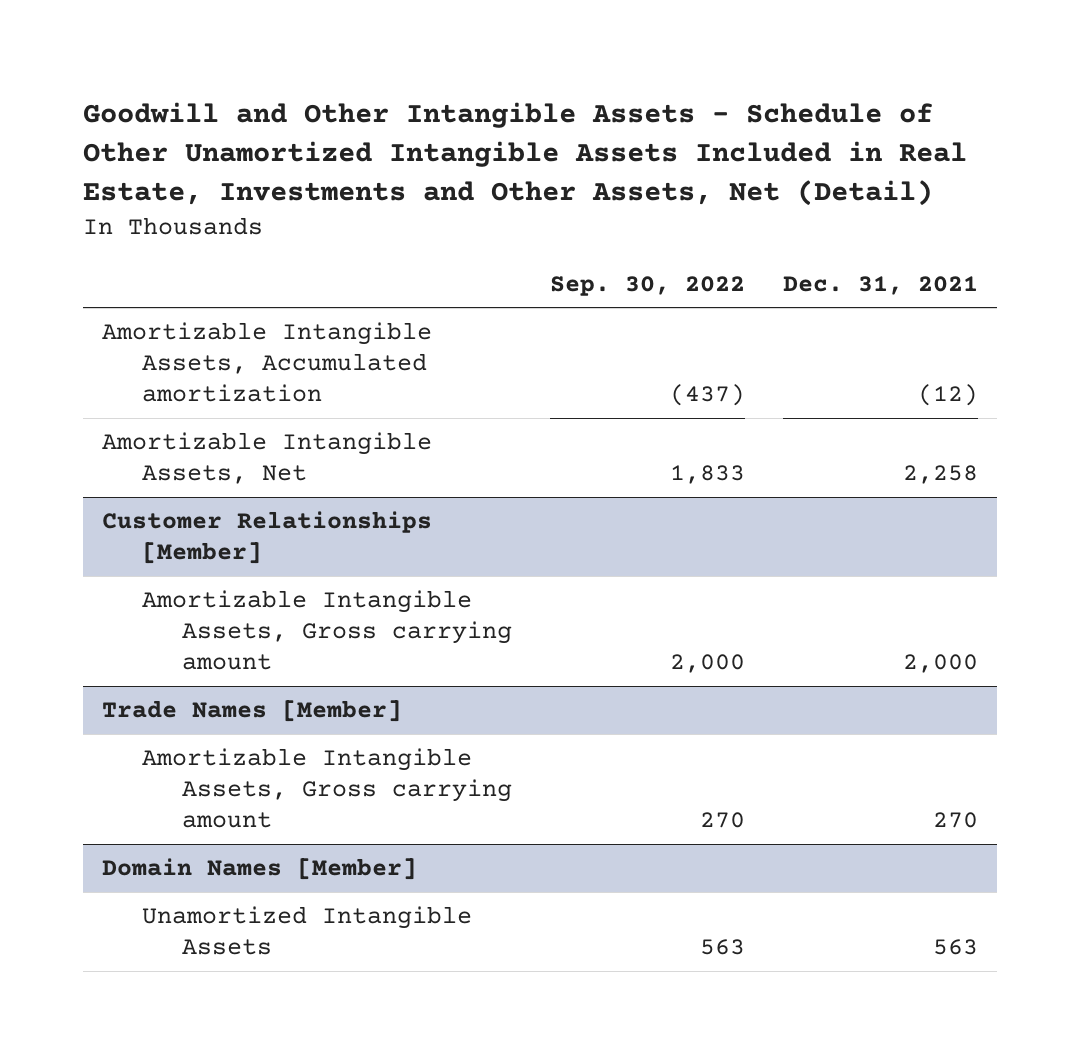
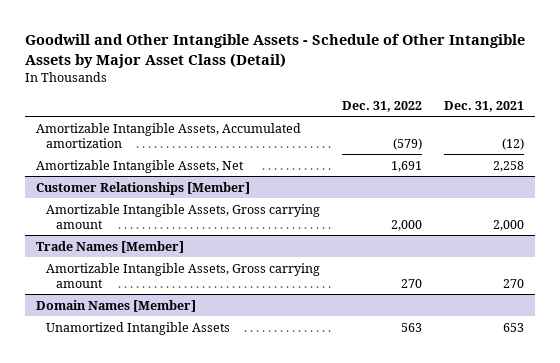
[82,102,967,207] Goodwill and Other Intangible Assets - Schedule of Other Unamortized Intangible Assets Included in Real Estate, Investments and Other Assets, Net (Detail) -> [25,33,526,68] Goodwill and Other Intangible Assets - Schedule of Other Intangible Assets by Major Asset Class (Detail)
[550,275,746,296] Sep. 30, 2022 -> none
none -> [342,101,423,113] Dec. 31, 2022
[933,939,979,956] 563 -> [503,322,525,332] 653

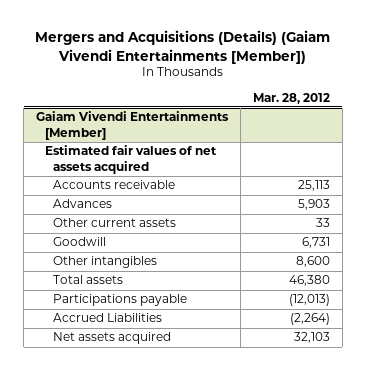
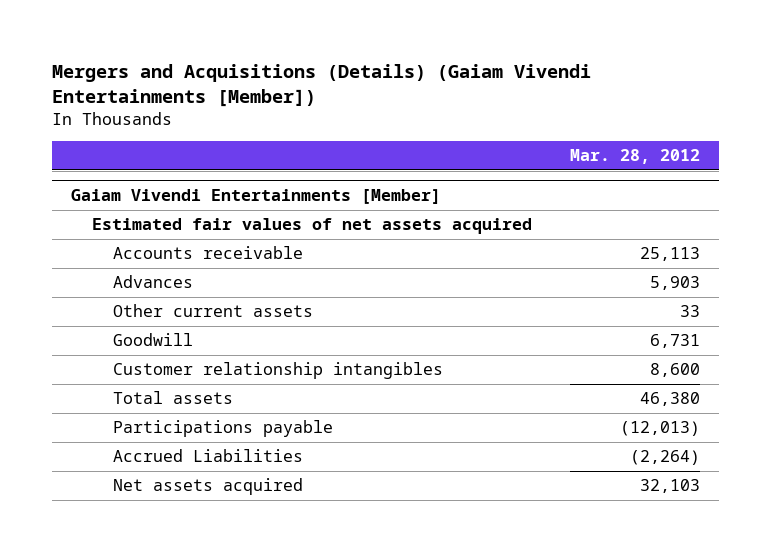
[53,256,158,269] Other intangibles -> [113,362,444,380] Customer relationship intangibles

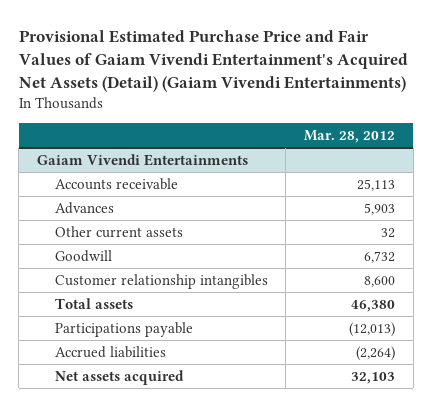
[52,63,592,107] Mergers and Acquisitions (Details) (Gaiam Vivendi Entertainments [Member]) -> [18,30,408,93] Provisional Estimated Purchase Price and Fair Values of Gaiam Vivendi Entertainment's Acquired Net Assets (Detail) (Gaiam Vivendi Entertainments)
[92,218,533,235] Estimated fair values of net assets acquired -> none
[71,189,442,205] Gaiam Vivendi Entertainments [Member] -> [37,153,249,166] Gaiam Vivendi Entertainments
[680,305,701,318] 33 -> [380,227,395,238] 32
[650,334,701,349] 6,731 -> [363,250,395,263] 6,732
[113,449,304,463] Accrued Liabilities -> [54,345,166,358] Accrued liabilities

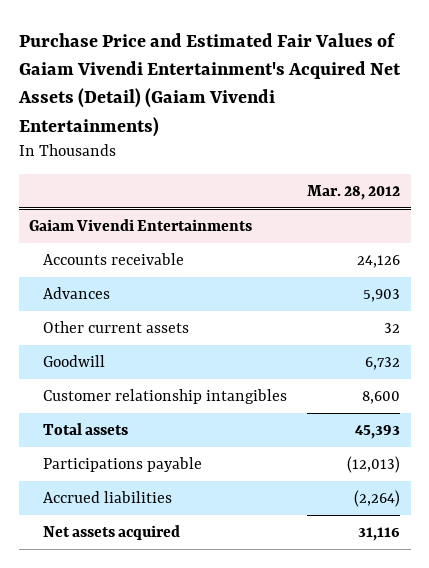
[18,30,408,93] Provisional Estimated Purchase Price and Fair Values of Gaiam Vivendi Entertainment's Acquired Net Assets (Detail) (Gaiam Vivendi Entertainments) -> [17,33,401,137] Purchase Price and Estimated Fair Values of Gaiam Vivendi Entertainment's Acquired Net Assets (Detail) (Gaiam Vivendi Entertainments)
[356,178,395,191] 25,113 -> [357,254,401,268] 24,126
[350,299,395,312] 46,380 -> [355,424,401,439] 45,393
[350,371,395,384] 32,103 -> [358,526,401,541] 31,116

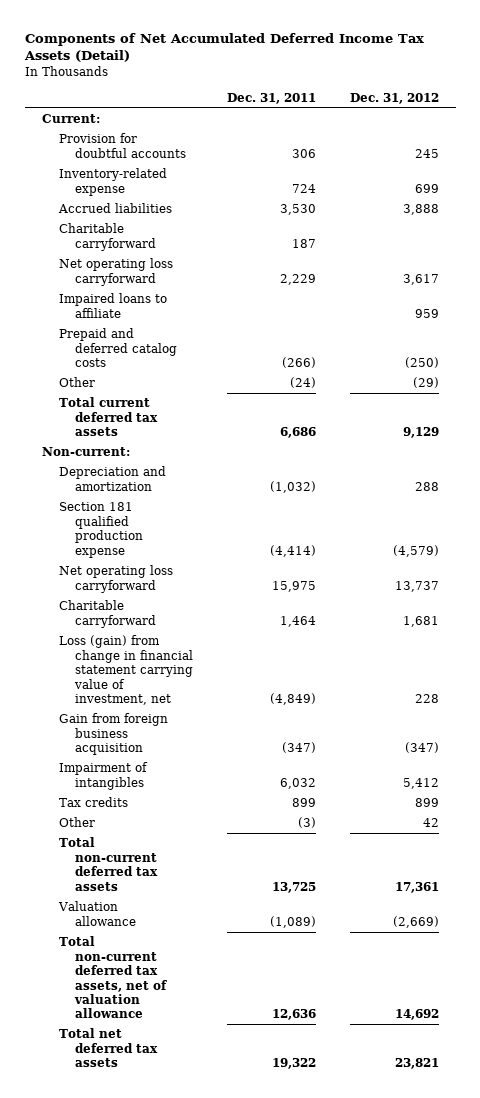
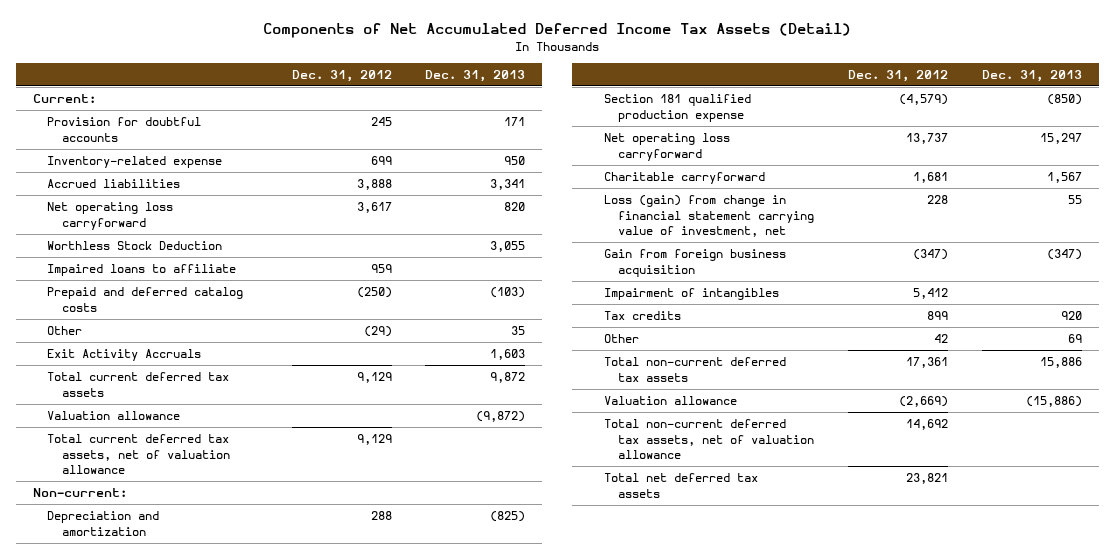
[226,92,316,104] Dec. 31, 2011 -> none
none -> [425,69,526,82] Dec. 31, 2013
[58,223,157,251] Charitable carryforward -> none
none -> [47,241,223,251] Worthless Stock Deduction
none -> [47,349,202,362] Exit Activity Accruals
none -> [47,411,181,421] Valuation allowance
none -> [47,434,230,475] Total current deferred tax assets, net of valuation allowance

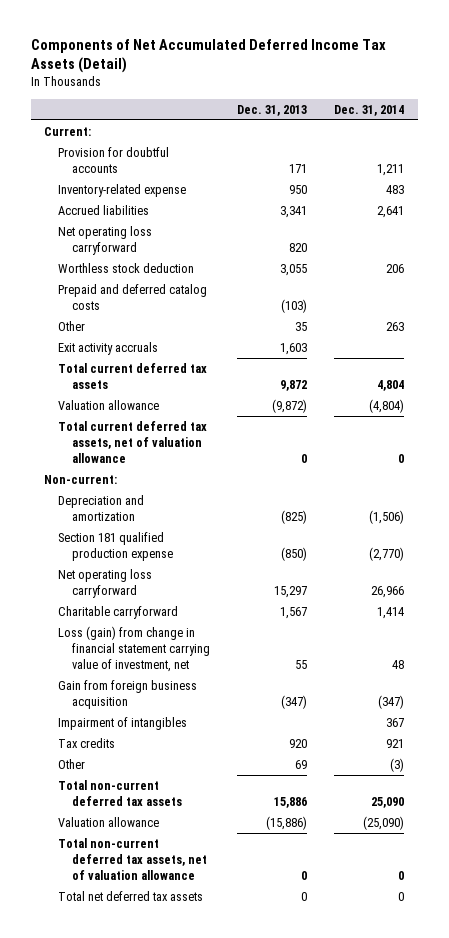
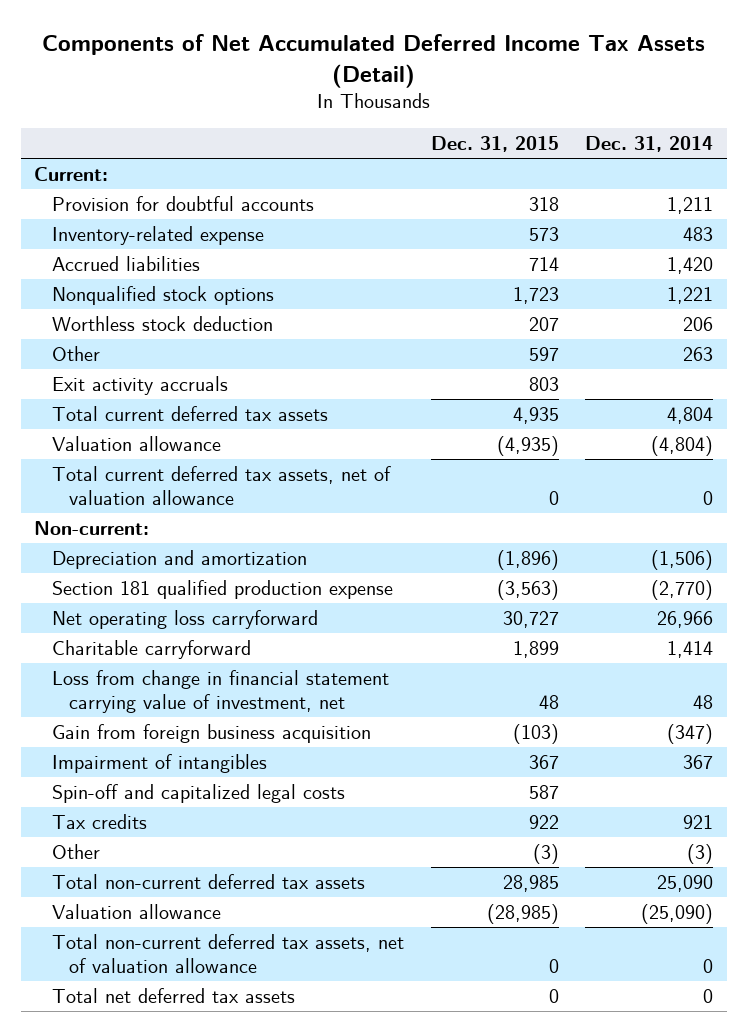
[236,104,307,116] Dec. 31, 2013 -> none
none -> [430,135,559,152] Dec. 31, 2015
[58,225,153,256] Net operating loss carryforward -> none
[377,205,405,218] 2,641 -> [667,256,714,274] 1,420
none -> [51,285,274,305] Nonqualified stock options
[58,283,208,311] Prepaid and deferred catalog costs -> none
[58,625,210,673] Loss (gain) from change in financial statement carrying value of investment, net -> [51,669,389,714] Loss from change in financial statement carrying value of investment, net
none -> [51,783,345,803] Spin-off and capitalized legal costs

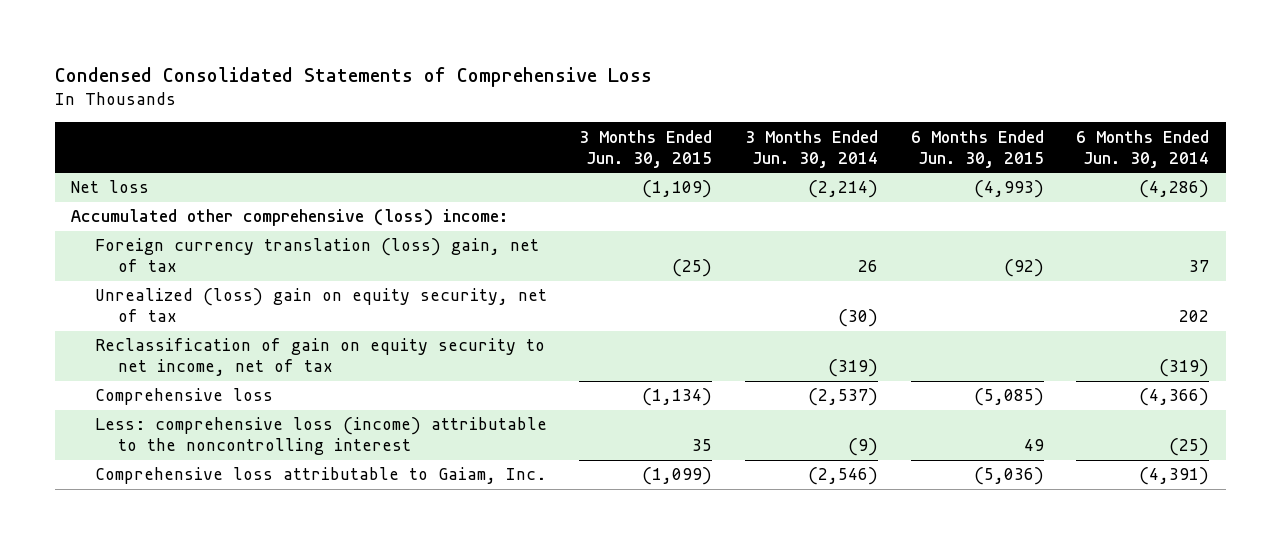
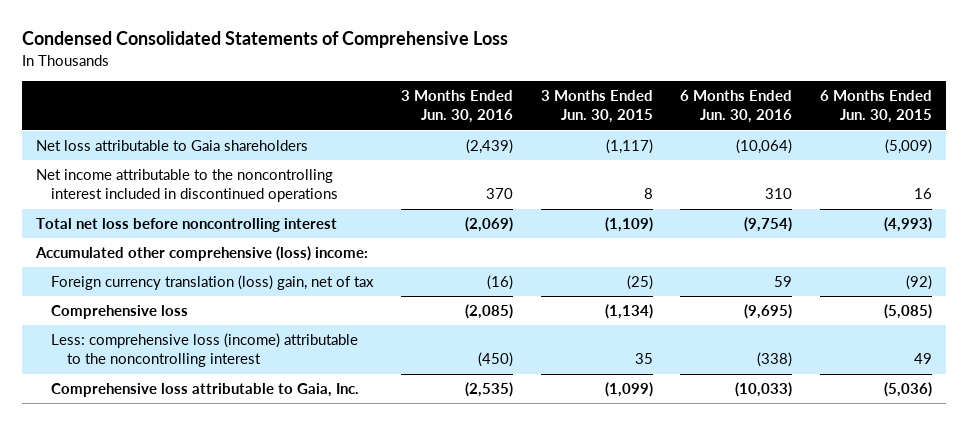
[745,129,879,168] 3 Months Ended Jun. 30, 2014 -> none
[1076,129,1210,168] 6 Months Ended Jun. 30, 2014 -> none
none -> [401,90,514,124] 3 Months Ended Jun. 30, 2016
none -> [680,90,793,124] 6 Months Ended Jun. 30, 2016
[71,180,150,194] Net loss -> [35,140,308,152] Net loss attributable to Gaia shareholders
[642,180,713,199] (1,109) -> [605,139,653,155] (1,117)
[973,180,1044,199] (4,993) -> [885,139,933,155] (5,009)
none -> [35,169,339,203] Net income attributable to the noncontrolling interest included in discontinued operations
none -> [35,218,337,233] Total net loss before noncontrolling interest
[94,288,547,323] Unrealized (loss) gain on equity security, net of tax -> none
[94,338,545,377] Reclassification of gain on equity security to net income, net of tax -> none
[94,467,546,485] Comprehensive loss attributable to Gaiam, Inc. -> [51,383,360,398] Comprehensive loss attributable to Gaia, Inc.

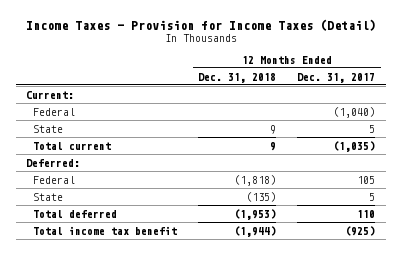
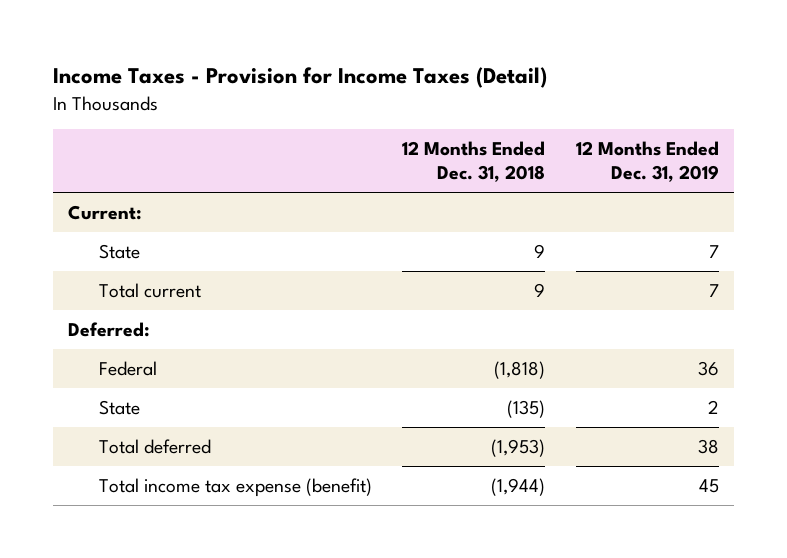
[297,72,376,83] Dec. 31, 2017 -> none
none -> [575,141,719,183] 12 Months Ended Dec. 31, 2019
[33,107,76,116] Federal -> none
[33,225,178,235] Total income tax benefit -> [98,478,372,498] Total income tax expense (benefit)

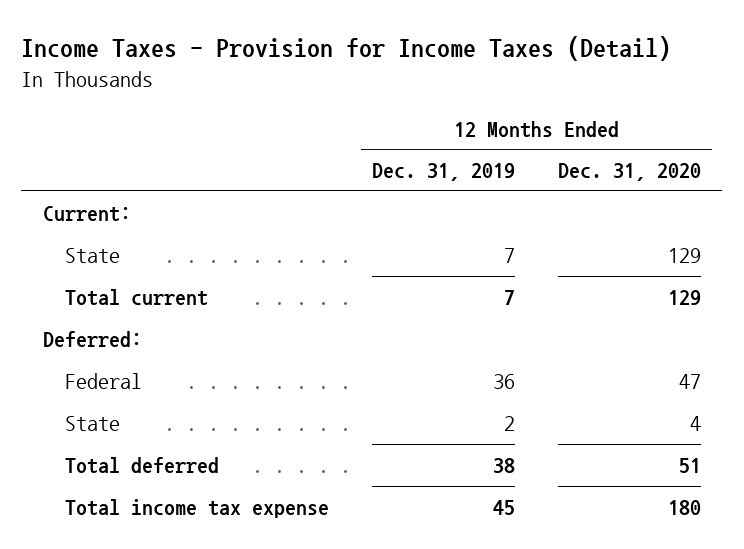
[402,141,546,183] 12 Months Ended Dec. 31, 2018 -> none
none -> [558,163,702,182] Dec. 31, 2020
[98,478,372,498] Total income tax expense (benefit) -> [65,498,330,518] Total income tax expense

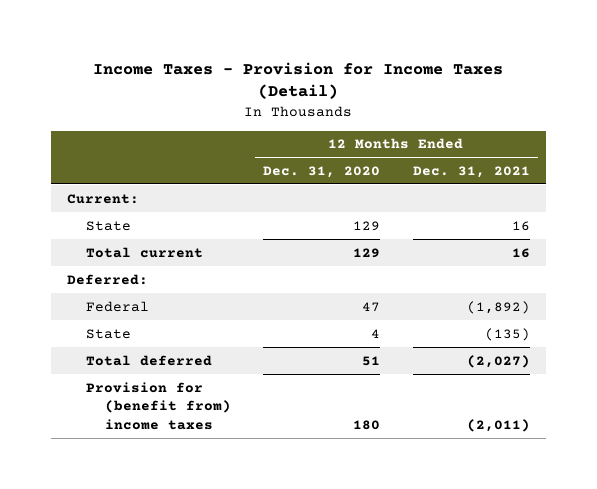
[372,163,516,182] Dec. 31, 2019 -> none
none -> [412,165,530,178] Dec. 31, 2021
[65,498,330,518] Total income tax expense -> [85,381,231,430] Provision for (benefit from) income taxes

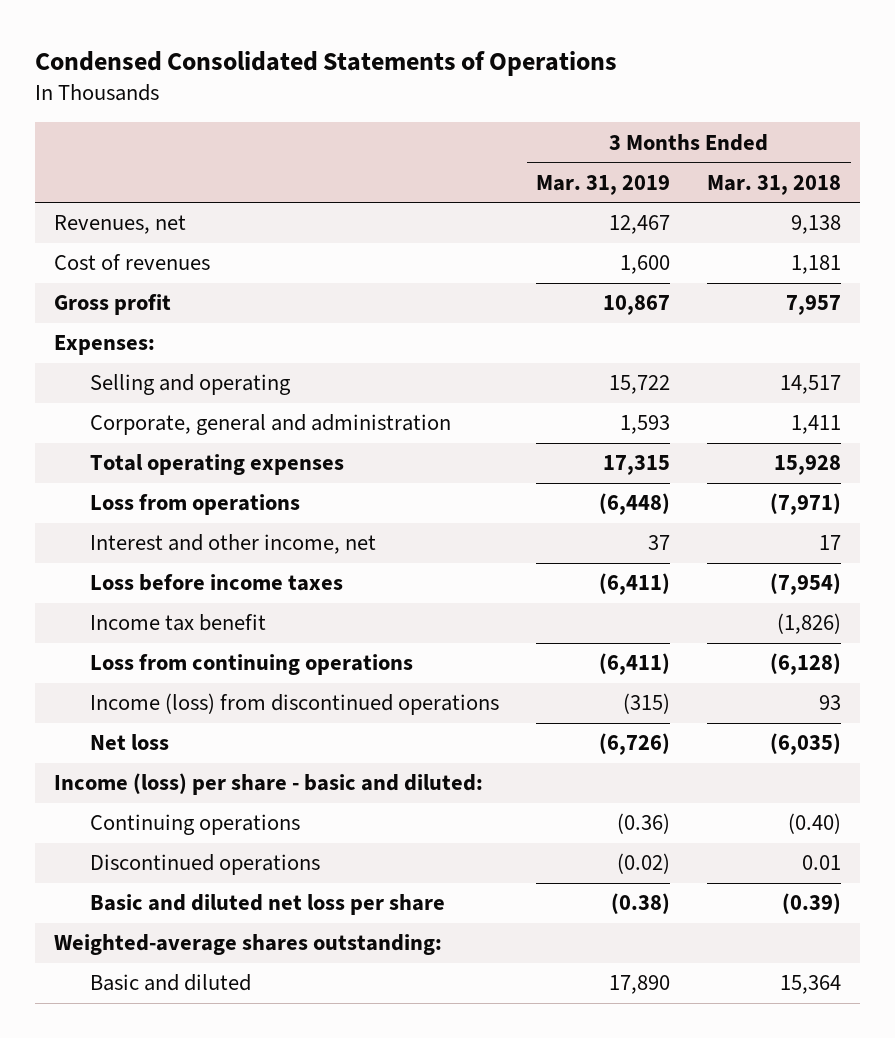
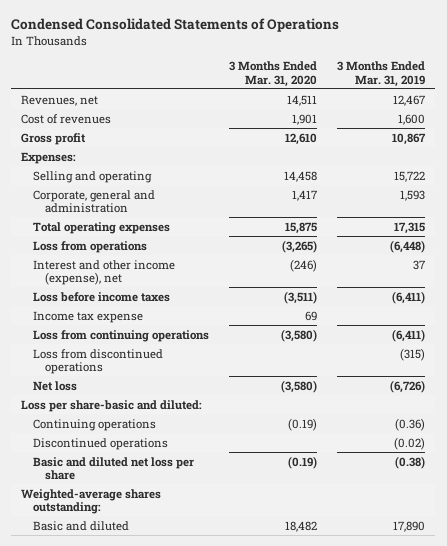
[707,174,842,195] Mar. 31, 2018 -> none
none -> [229,61,318,87] 3 Months Ended Mar. 31, 2020
[89,534,376,555] Interest and other income, net -> [33,259,176,286] Interest and other income (expense), net
[89,614,266,632] Income tax benefit -> [33,310,144,323] Income tax expense
[89,693,499,716] Income (loss) from discontinued operations -> [33,348,164,375] Loss from discontinued operations
[53,773,483,796] Income (loss) per share - basic and diluted: -> [21,399,203,412] Loss per share-basic and diluted:

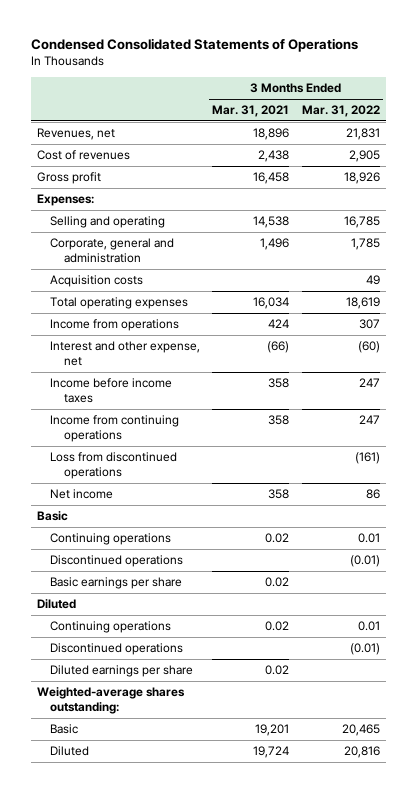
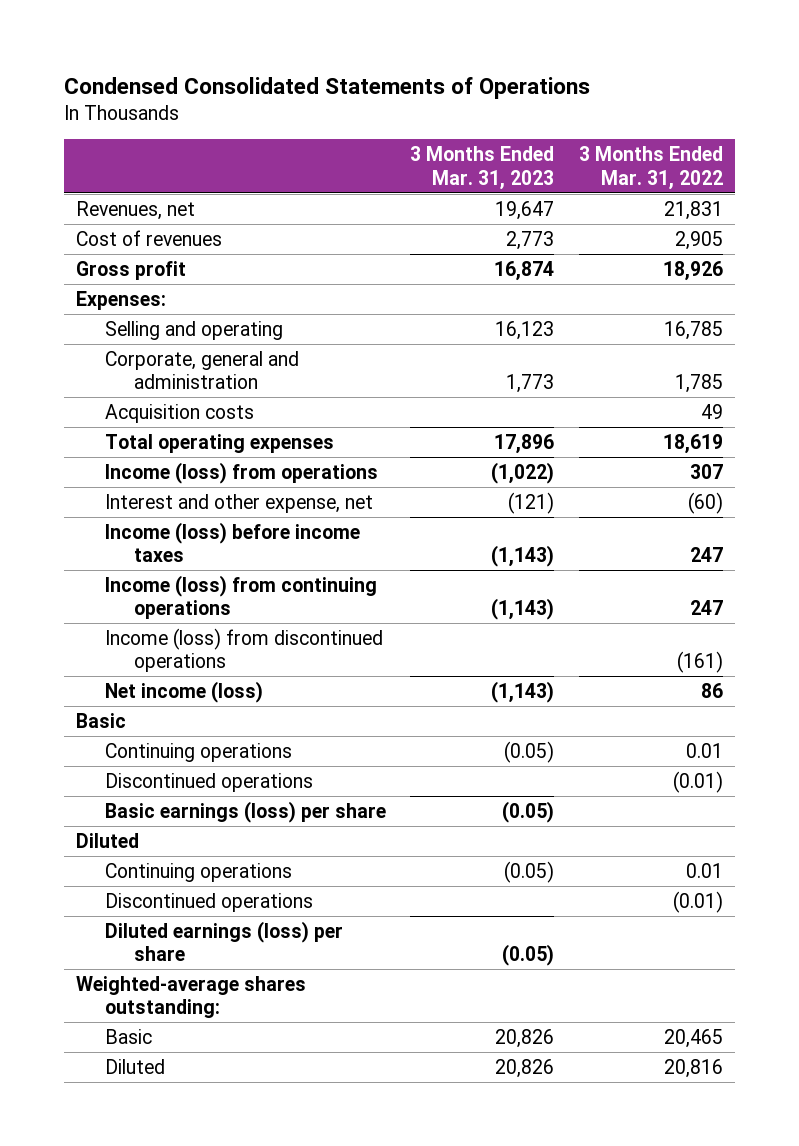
[212,105,290,118] Mar. 31, 2021 -> none
none -> [410,145,555,190] 3 Months Ended Mar. 31, 2023
[50,319,180,332] Income from operations -> [105,461,379,484] Income (loss) from operations
[50,378,173,403] Income before income taxes -> [105,521,361,563] Income (loss) before income taxes
[50,415,180,442] Income from continuing operations -> [105,574,378,620] Income (loss) from continuing operations
[50,452,178,479] Loss from discontinued operations -> [105,627,384,673] Income (loss) from discontinued operations
[50,489,114,500] Net income -> [105,680,264,703] Net income (loss)
[50,577,183,590] Basic earnings per share -> [105,800,387,823] Basic earnings (loss) per share
[50,665,194,678] Diluted earnings per share -> [105,920,344,962] Diluted earnings (loss) per share

